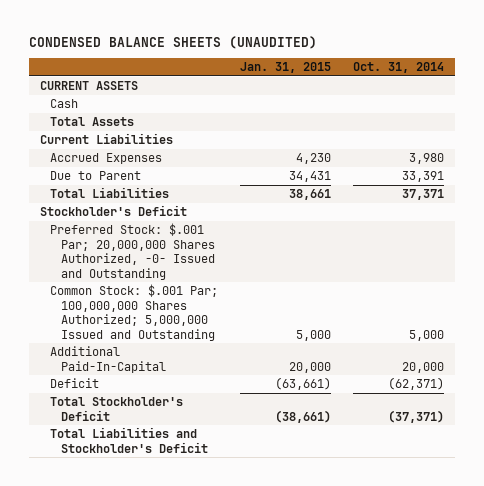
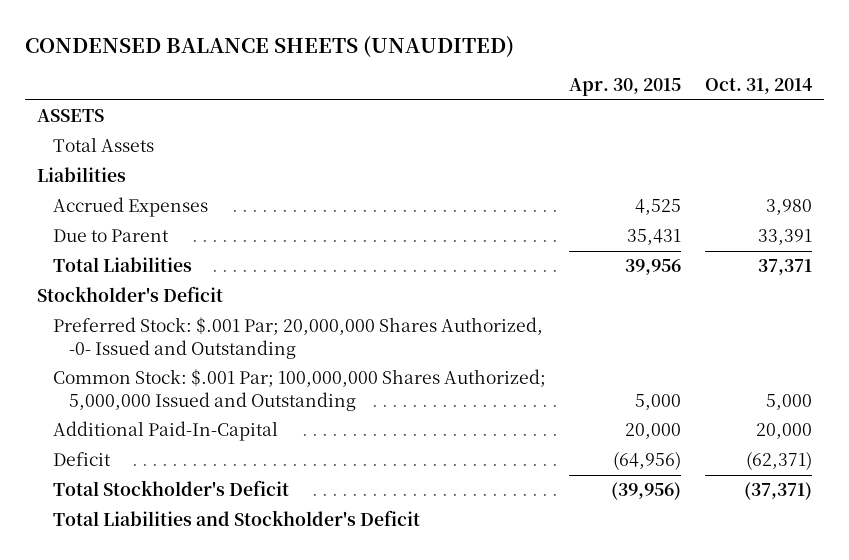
[240,62,332,74] Jan. 31, 2015 -> none
none -> [569,78,682,97] Apr. 30, 2015
[50,99,79,109] Cash -> none
[39,81,138,91] CURRENT ASSETS -> [36,109,104,123] ASSETS
[39,133,173,145] Current Liabilities -> [36,167,126,183] Liabilities

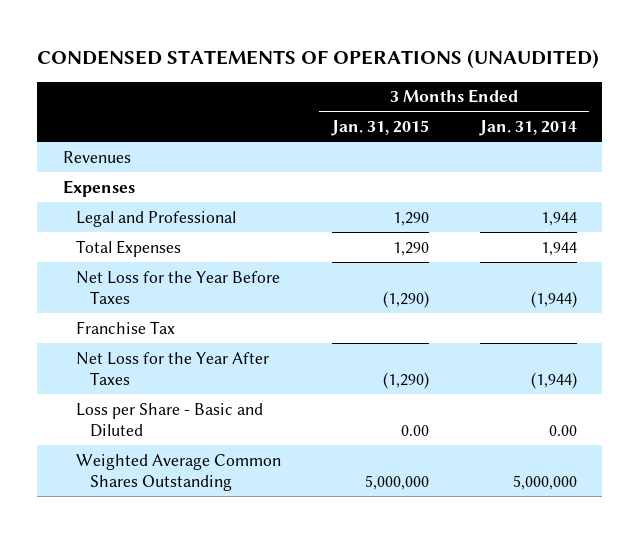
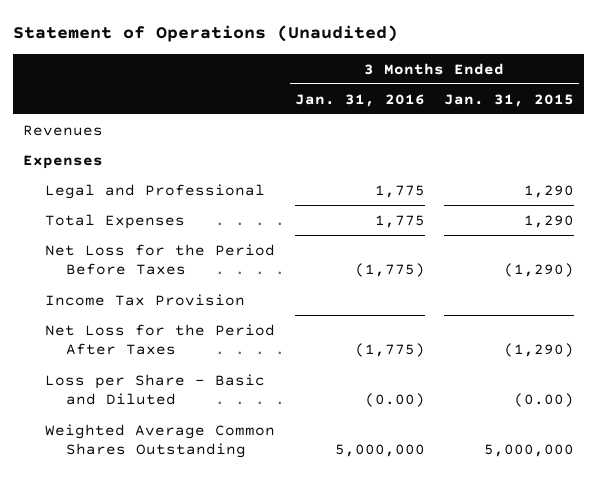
[37,49,600,70] CONDENSED STATEMENTS OF OPERATIONS (UNAUDITED) -> [13,25,399,43] Statement of Operations (Unaudited)
[478,120,577,137] Jan. 31, 2014 -> none
none -> [294,93,425,107] Jan. 31, 2016
[76,270,281,304] Net Loss for the Year Before Taxes -> [44,243,275,276] Net Loss for the Period Before Taxes
[76,320,176,334] Franchise Tax -> [44,293,245,306] Income Tax Provision
[76,351,270,385] Net Loss for the Year After Taxes -> [44,323,275,356] Net Loss for the Period After Taxes
[400,424,429,436] 0.00 -> [514,393,575,408] (0.00)

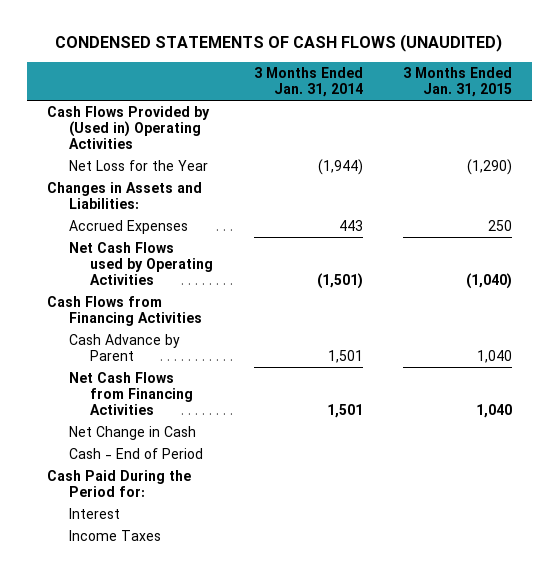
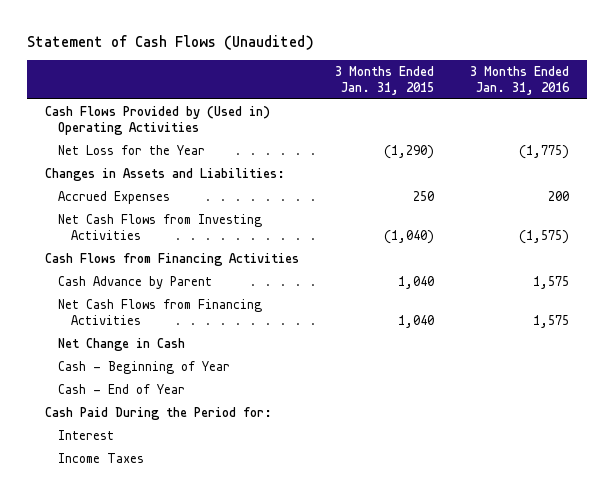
[55,34,503,53] CONDENSED STATEMENTS OF CASH FLOWS (UNAUDITED) -> [27,35,315,51] Statement of Cash Flows (Unaudited)
[253,67,363,98] 3 Months Ended Jan. 31, 2014 -> none
none -> [470,65,571,96] 3 Months Ended Jan. 31, 2016
[68,242,214,285] Net Cash Flows used by Operating Activities -> none
none -> [58,213,263,240] Net Cash Flows from Investing Activities
[68,448,203,460] Cash - End of Period -> [58,360,231,374] Cash - Beginning of Year
none -> [58,383,186,394] Cash - End of Year

